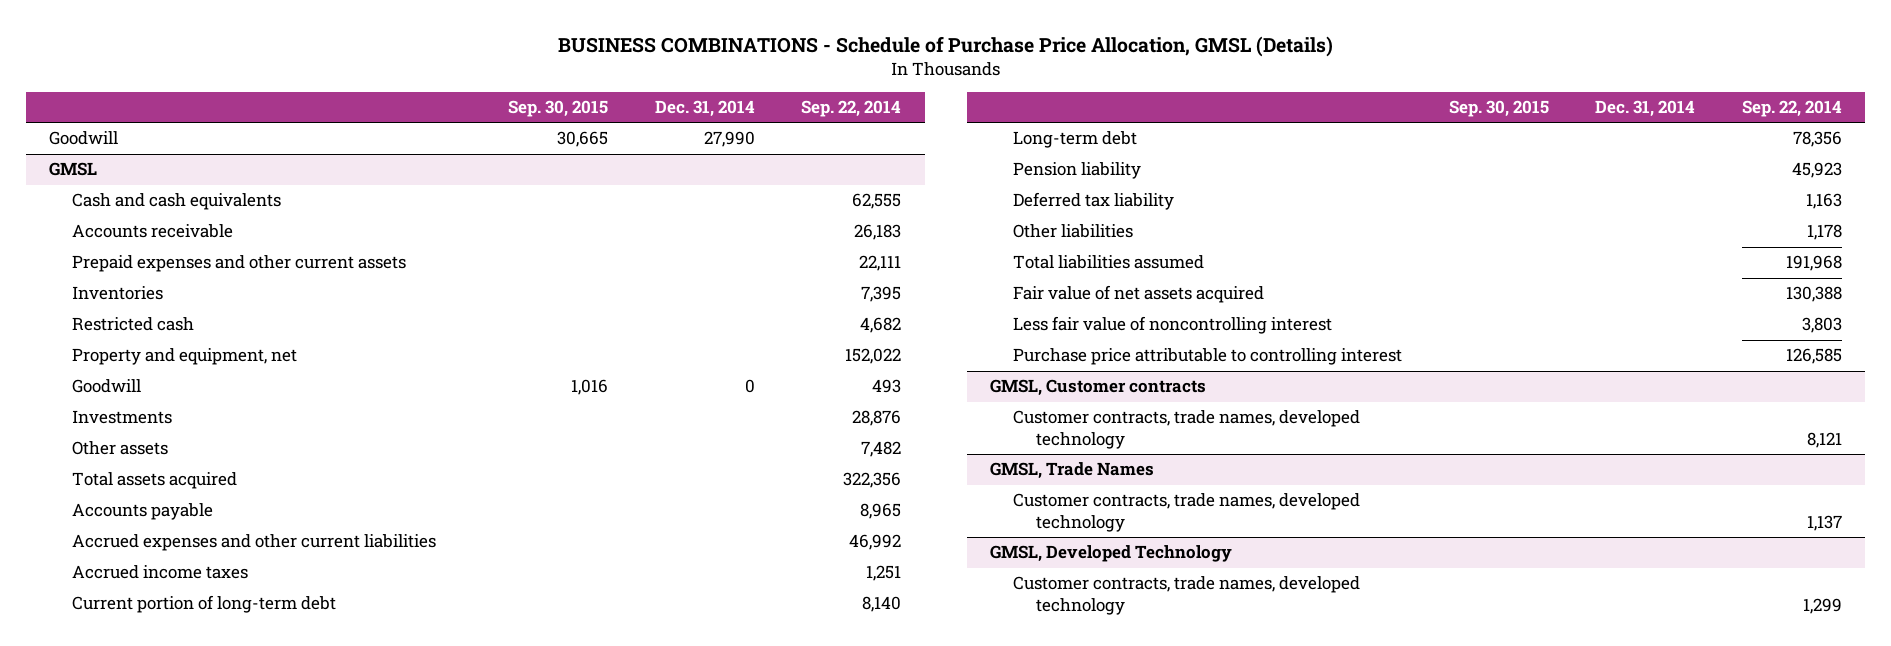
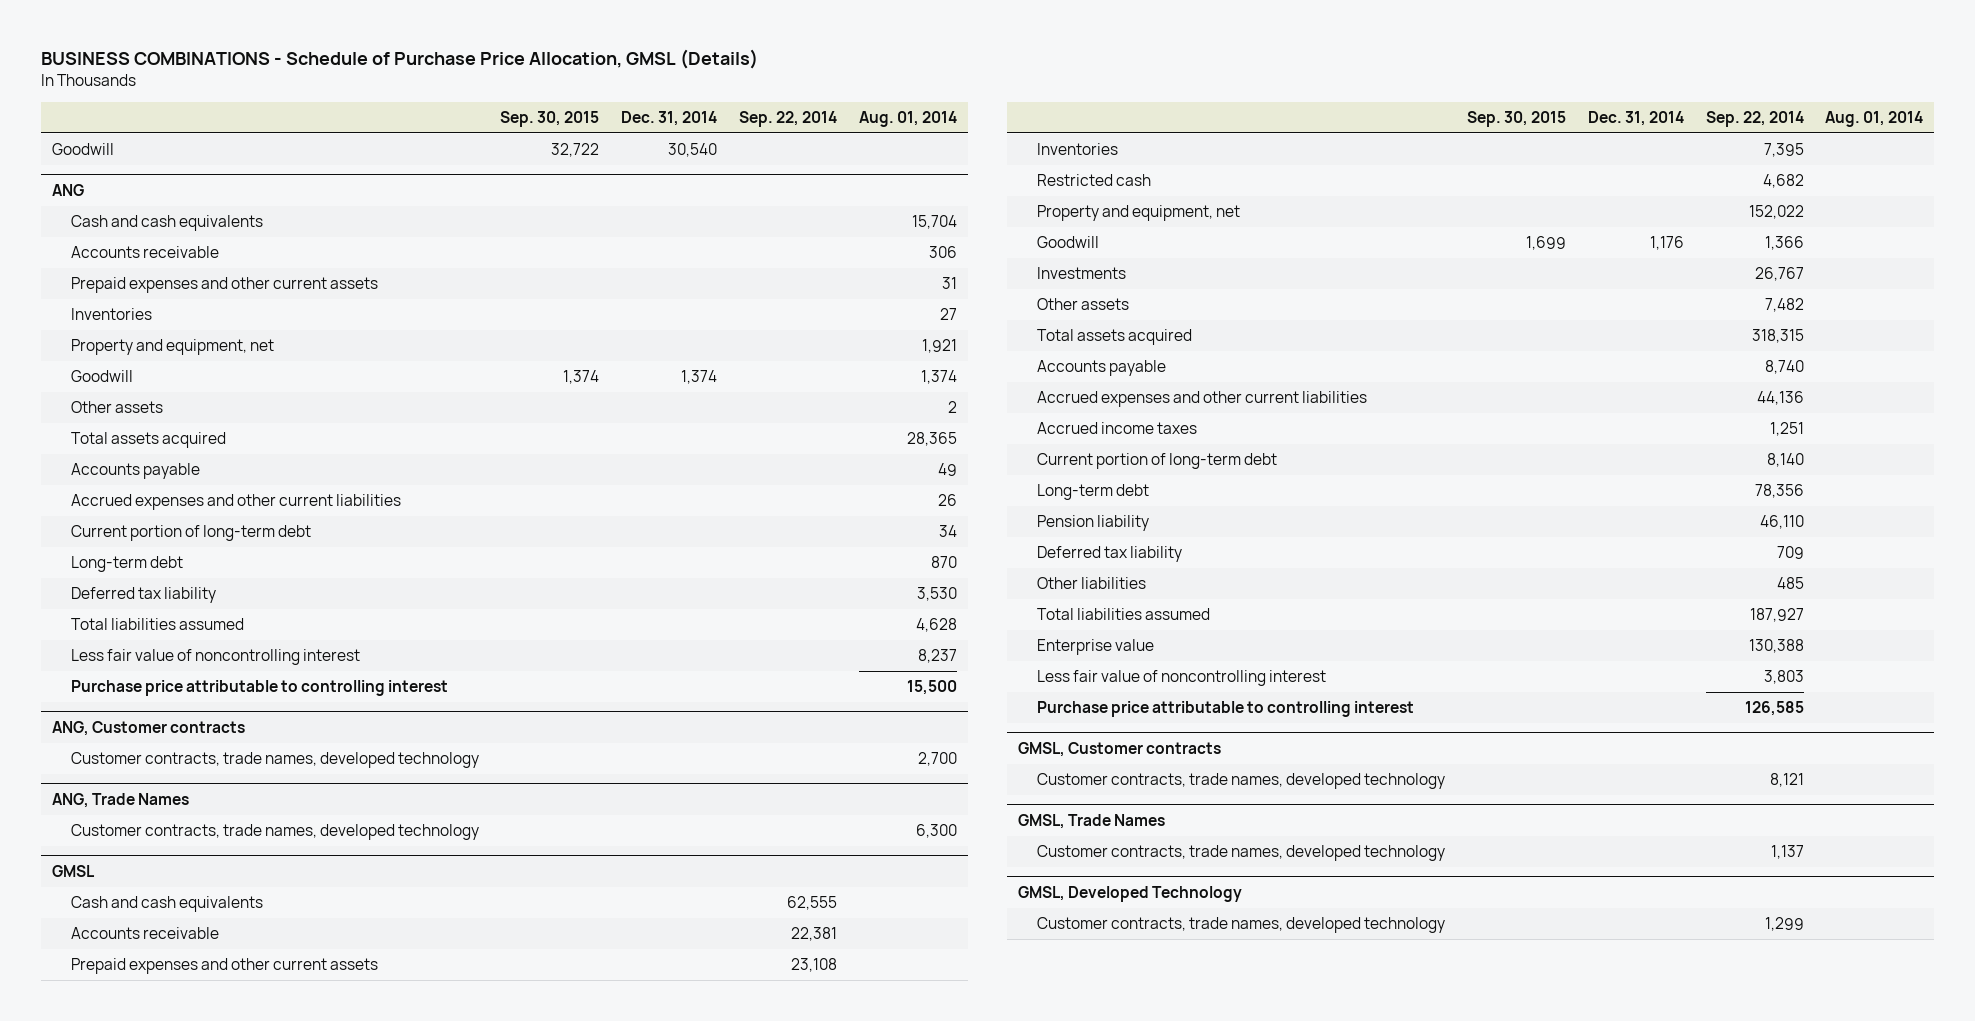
none -> [859,111,958,128] Aug. 01, 2014
[557,131,609,148] 30,665 -> [551,143,600,158] 32,722
[703,131,755,148] 27,990 -> [668,143,718,158] 30,540
none -> [51,183,84,196] ANG
none -> [70,215,263,232] Cash and cash equivalents
none -> [70,246,219,259] Accounts receivable
none -> [70,277,378,294] Prepaid expenses and other current assets
none -> [70,308,152,321] Inventories
none -> [70,339,274,356] Property and equipment, net
none -> [70,370,133,383] Goodwill
none -> [70,401,163,414] Other assets
none -> [70,432,226,449] Total assets acquired
none -> [70,463,200,480] Accounts payable
none -> [70,494,401,511] Accrued expenses and other current liabilities
none -> [70,525,311,542] Current portion of long-term debt
none -> [70,556,183,573] Long-term debt
none -> [70,587,216,604] Deferred tax liability
none -> [70,618,244,631] Total liabilities assumed
none -> [70,649,360,666] Less fair value of noncontrolling interest
none -> [70,680,448,697] Purchase price attributable to controlling interest
none -> [51,720,245,736] ANG, Customer contracts
none -> [70,752,479,769] Customer contracts, trade names, developed technology
none -> [51,792,189,808] ANG, Trade Names
none -> [70,824,479,841] Customer contracts, trade names, developed technology
[854,224,902,241] 26,183 -> [791,927,838,942] 22,381
[859,255,902,272] 22,111 -> [791,958,838,973] 23,108
[571,379,609,396] 1,016 -> [1525,236,1566,251] 1,699
[744,379,755,394] 0 -> [1649,236,1684,251] 1,176
[872,379,902,394] 493 -> [1764,236,1804,251] 1,366
[852,410,902,427] 28,876 -> [1754,267,1804,282] 26,767
[843,472,902,489] 322,356 -> [1751,329,1804,344] 318,315
[860,503,902,520] 8,965 -> [1764,360,1804,375] 8,740
[849,534,902,551] 46,992 -> [1756,391,1804,406] 44,136
[1792,162,1843,179] 45,923 -> [1759,515,1804,530] 46,110
[1806,193,1843,210] 1,163 -> [1776,546,1804,560] 709
[1807,224,1843,241] 1,178 -> [1776,577,1804,590] 485
[1786,255,1843,272] 191,968 -> [1749,608,1804,623] 187,927
[1013,285,1265,304] Fair value of net assets acquired -> [1036,639,1154,656] Enterprise value

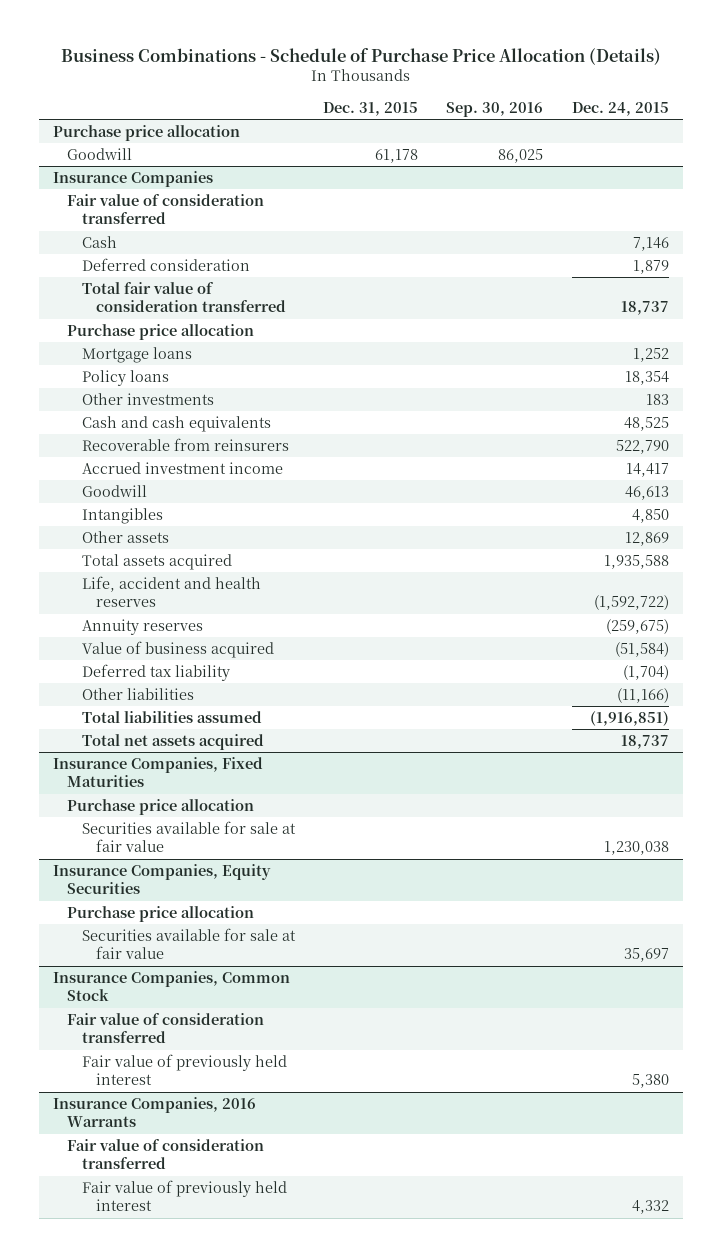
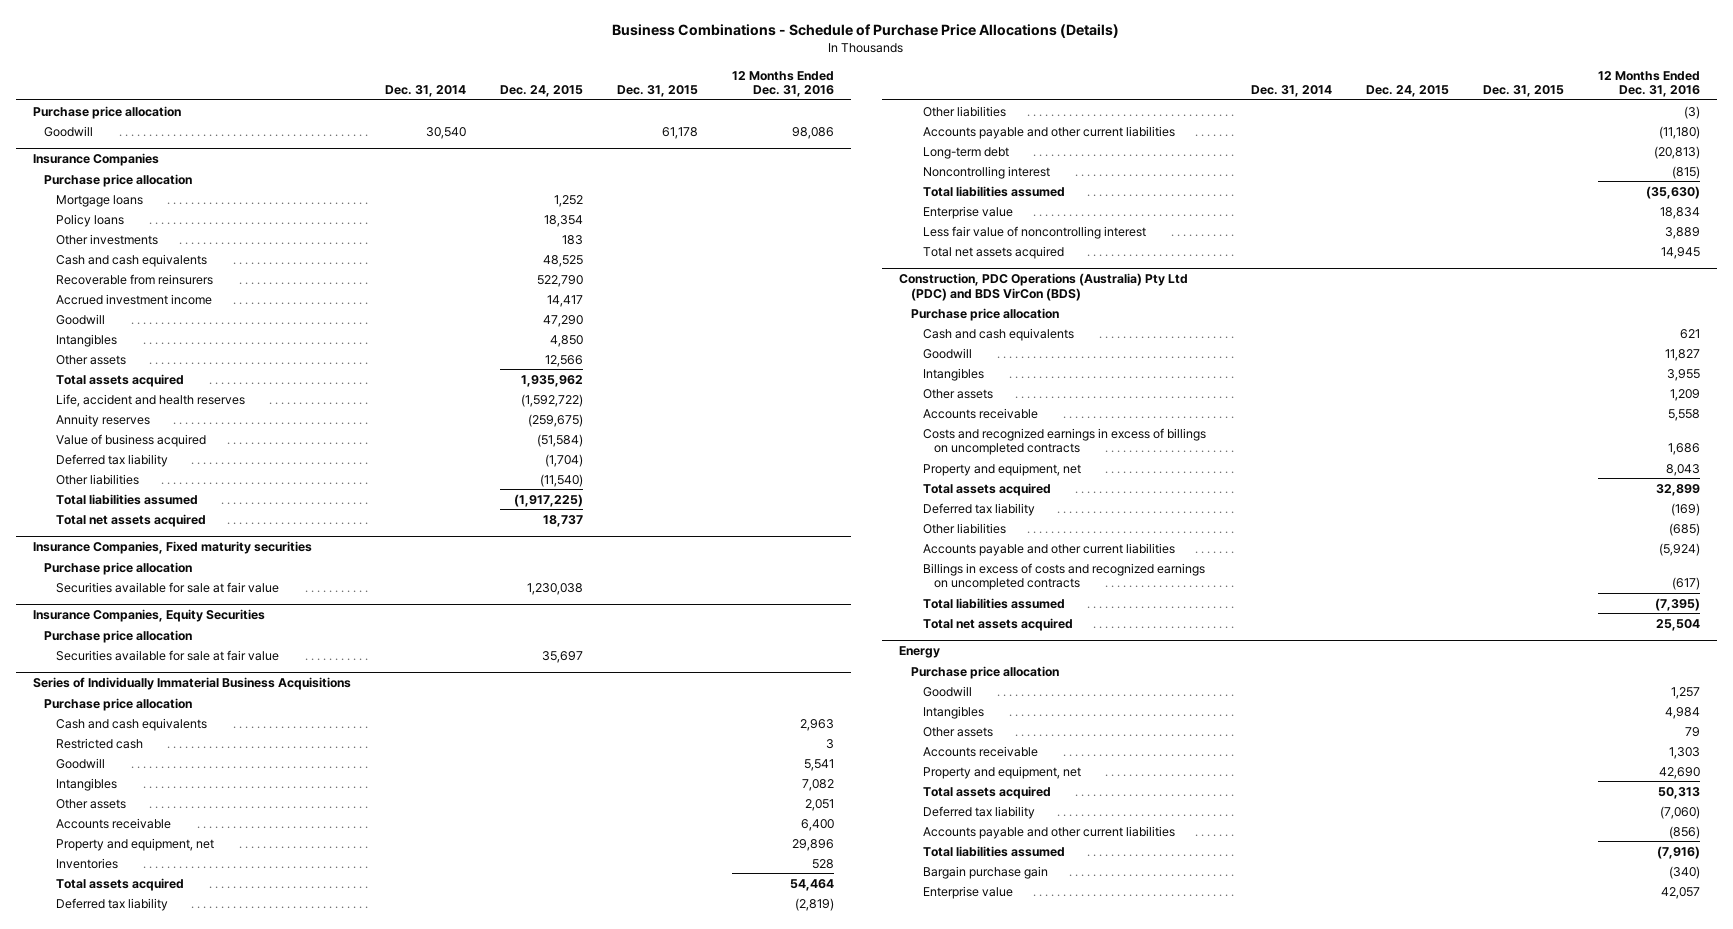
[61,47,662,65] Business Combinations - Schedule of Purchase Price Allocation (Details) -> [612,24,1120,39] Business Combinations - Schedule of Purchase Price Allocations (Details)
[446,101,544,117] Sep. 30, 2016 -> none
none -> [384,85,466,98] Dec. 31, 2014
none -> [731,70,834,98] 12 Months Ended Dec. 31, 2016
[67,194,265,225] Fair value of consideration transferred -> none
[81,236,117,249] Cash -> none
[81,258,250,272] Deferred consideration -> none
[81,282,287,313] Total fair value of consideration transferred -> none
[624,486,669,501] 46,613 -> [542,314,583,327] 47,290
[624,532,669,547] 12,869 -> [544,354,583,367] 12,566
[603,555,669,570] 1,935,588 -> [520,374,583,387] 1,935,962
[616,688,669,704] (11,166) -> [539,473,583,487] (11,540)
[589,711,669,727] (1,916,851) -> [513,493,583,507] (1,917,225)
[53,757,264,788] Insurance Companies, Fixed Maturities -> [32,540,312,554] Insurance Companies, Fixed maturity securities
[53,971,291,1002] Insurance Companies, Common Stock -> none
[67,1013,265,1044] Fair value of consideration transferred -> none
[81,1054,287,1086] Fair value of previously held interest -> none
[53,1097,257,1128] Insurance Companies, 2016 Warrants -> none
[67,1139,265,1170] Fair value of consideration transferred -> none
[81,1180,287,1212] Fair value of previously held interest -> none
none -> [32,676,351,690] Series of Individually Immaterial Business Acquisitions
none -> [44,697,193,711] Purchase price allocation
none -> [56,717,208,731] Cash and cash equivalents
none -> [56,737,144,749] Restricted cash
none -> [56,757,106,769] Goodwill
none -> [56,777,118,791] Intangibles
none -> [56,798,127,809] Other assets
none -> [56,817,172,829] Accounts receivable
none -> [56,837,215,851] Property and equipment, net
none -> [56,857,119,869] Inventories
none -> [56,877,185,891] Total assets acquired
none -> [56,897,169,911] Deferred tax liability
none -> [922,105,1006,117] Other liabilities
none -> [922,125,1175,139] Accounts payable and other current liabilities
none -> [922,146,1009,159] Long-term debt
none -> [922,165,1050,179] Noncontrolling interest
none -> [922,185,1065,197] Total liabilities assumed
none -> [922,205,1013,219] Enterprise value
none -> [922,225,1146,239] Less fair value of noncontrolling interest
none -> [922,245,1064,259] Total net assets acquired
none -> [899,272,1189,301] Construction, PDC Operations (Australia) Pty Ltd (PDC) and BDS VirCon (BDS)
none -> [910,307,1059,321] Purchase price allocation
none -> [922,327,1074,341] Cash and cash equivalents
none -> [922,347,972,359] Goodwill
none -> [922,367,984,381] Intangibles
none -> [922,388,993,399] Other assets
none -> [922,407,1038,419] Accounts receivable
none -> [922,427,1206,456] Costs and recognized earnings in excess of billings on uncompleted contracts
none -> [922,462,1081,476] Property and equipment, net
none -> [922,482,1051,496] Total assets acquired
none -> [922,502,1035,516] Deferred tax liability
none -> [922,522,1006,534] Other liabilities
none -> [922,542,1175,556] Accounts payable and other current liabilities
none -> [922,562,1205,591] Billings in excess of costs and recognized earnings on uncompleted contracts
none -> [922,597,1065,609] Total liabilities assumed
none -> [922,617,1073,631] Total net assets acquired
none -> [899,645,941,658] Energy
none -> [910,665,1059,679] Purchase price allocation
none -> [922,685,972,697] Goodwill
none -> [922,705,984,719] Intangibles
none -> [922,726,993,737] Other assets
none -> [922,745,1038,757] Accounts receivable
none -> [922,765,1081,779] Property and equipment, net
none -> [922,785,1051,799] Total assets acquired
none -> [922,805,1035,819] Deferred tax liability
none -> [922,825,1175,839] Accounts payable and other current liabilities
none -> [922,845,1065,857] Total liabilities assumed
none -> [922,865,1048,879] Bargain purchase gain
none -> [922,885,1013,899] Enterprise value

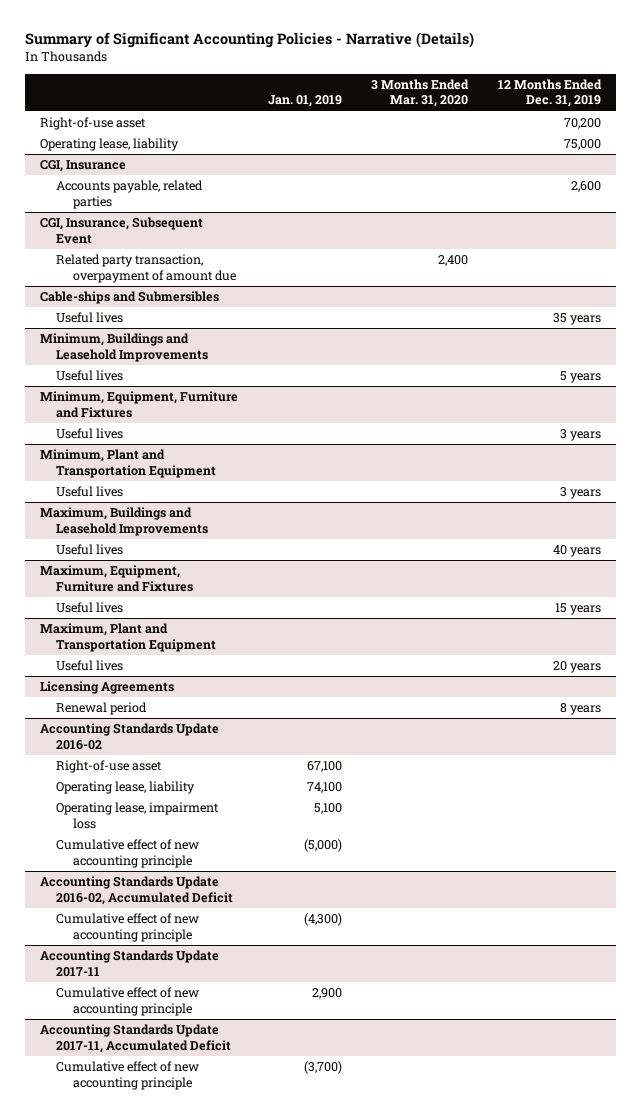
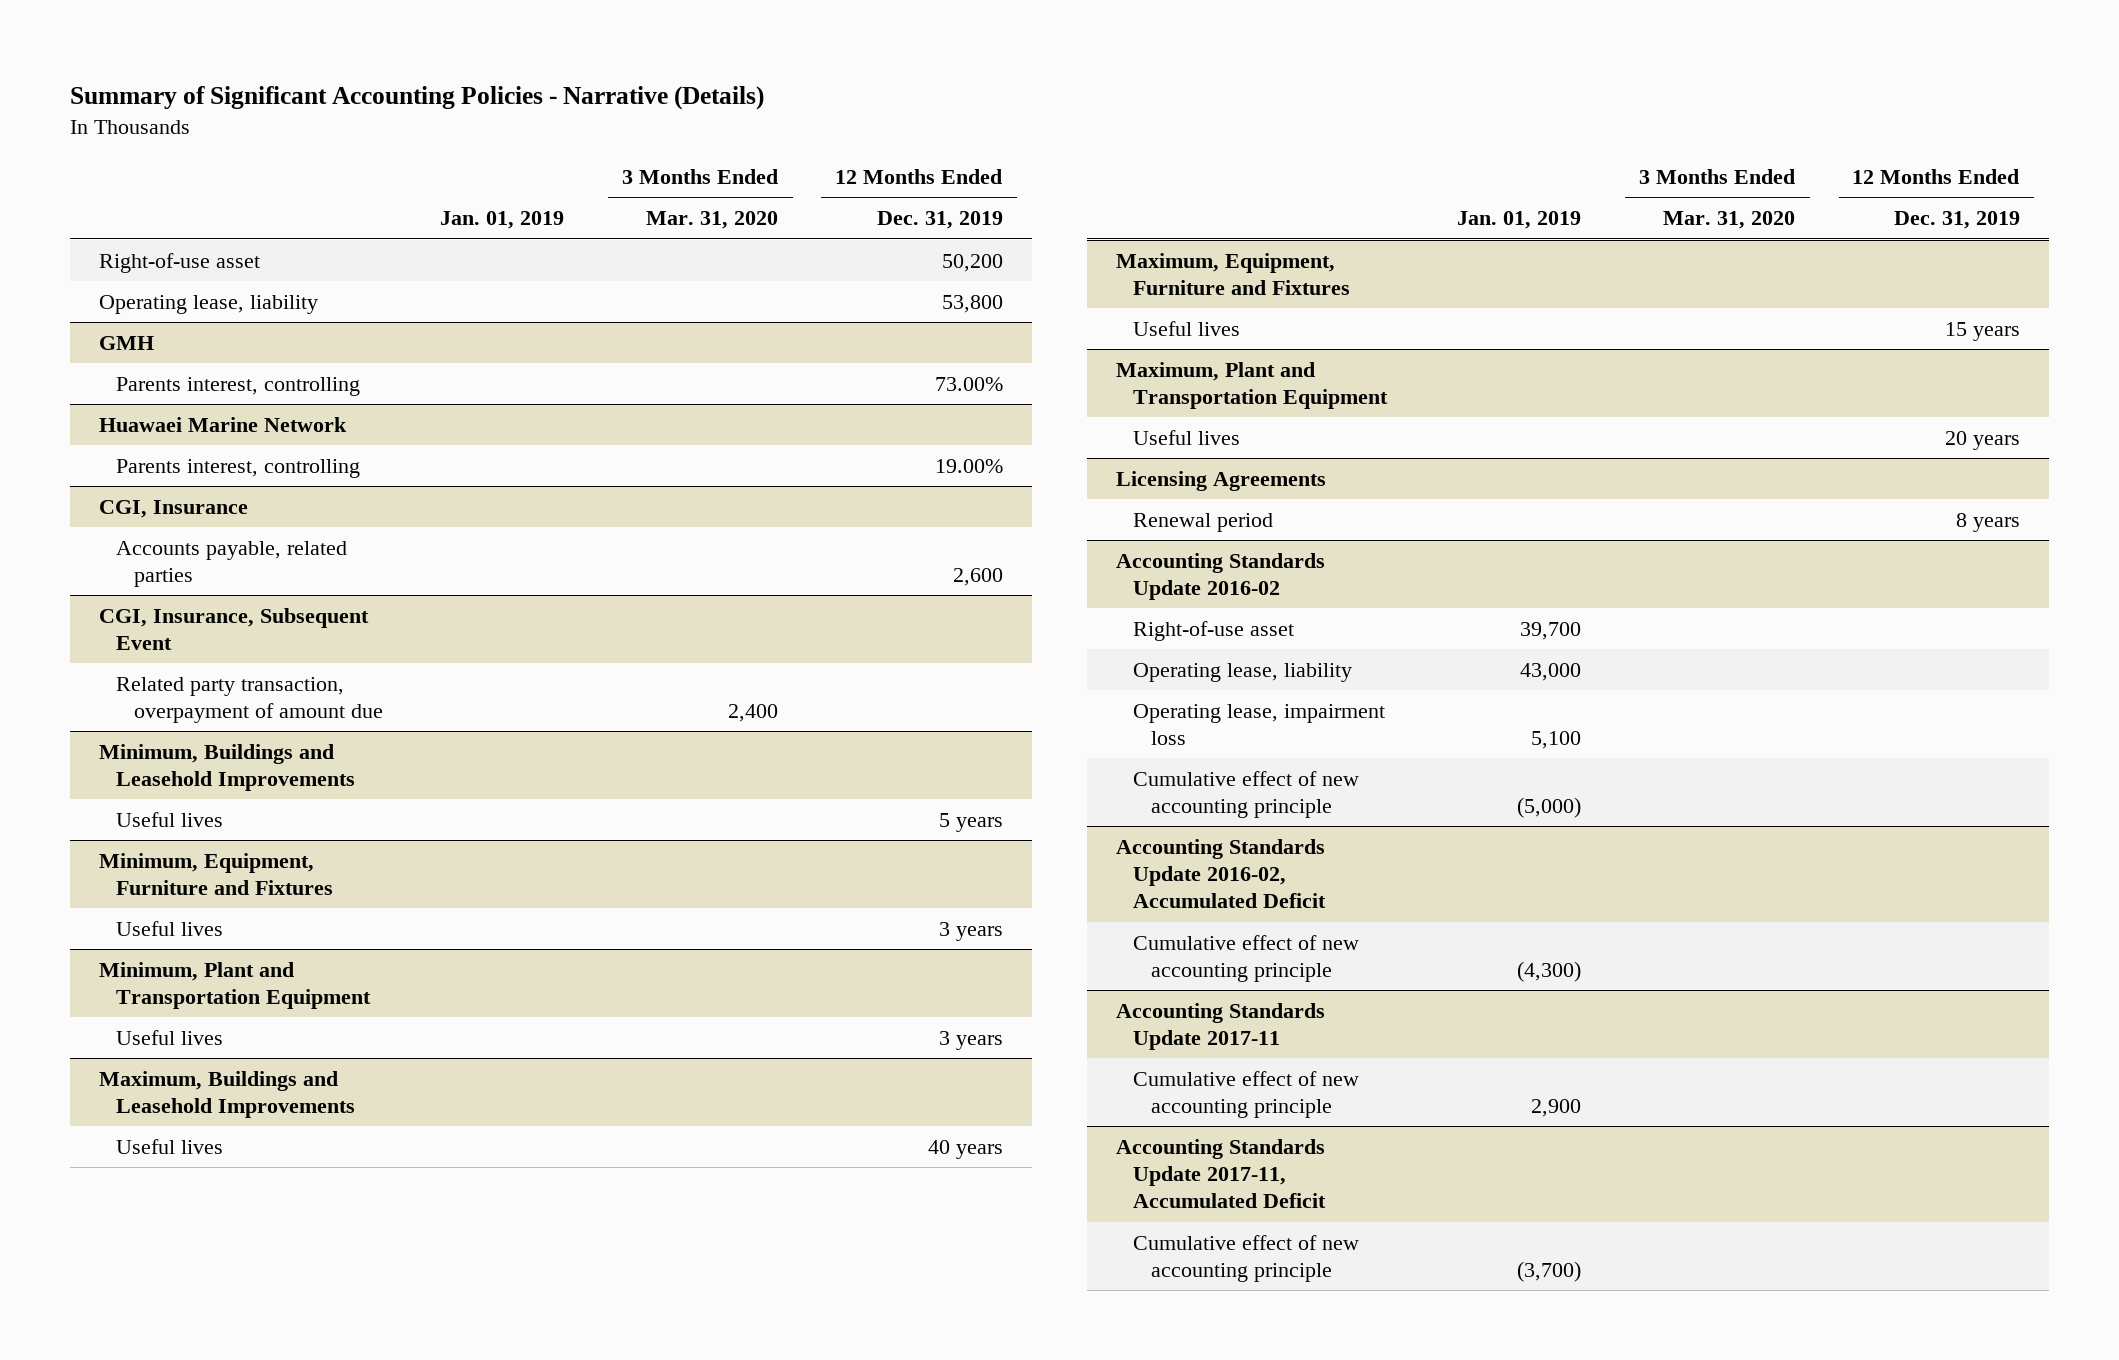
[564,118,602,130] 70,200 -> [941,253,1003,272] 50,200
[564,139,602,151] 75,000 -> [941,294,1003,313] 53,800
none -> [98,335,154,350] GMH
none -> [116,376,361,396] Parents interest, controlling
none -> [98,416,347,432] Huawaei Marine Network
none -> [116,458,361,478] Parents interest, controlling
[39,291,219,305] Cable-ships and Submersibles -> none
[56,312,124,324] Useful lives -> none
[306,761,342,773] 67,100 -> [1520,621,1582,640] 39,700
[306,782,342,794] 74,100 -> [1520,662,1582,681] 43,000

